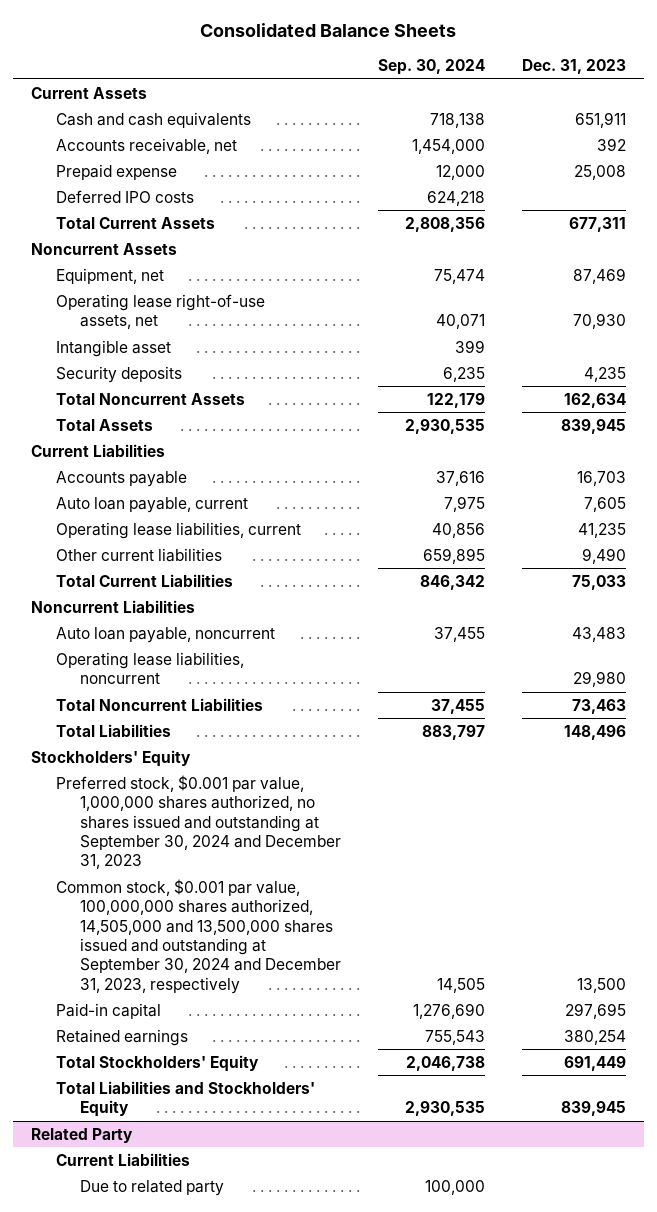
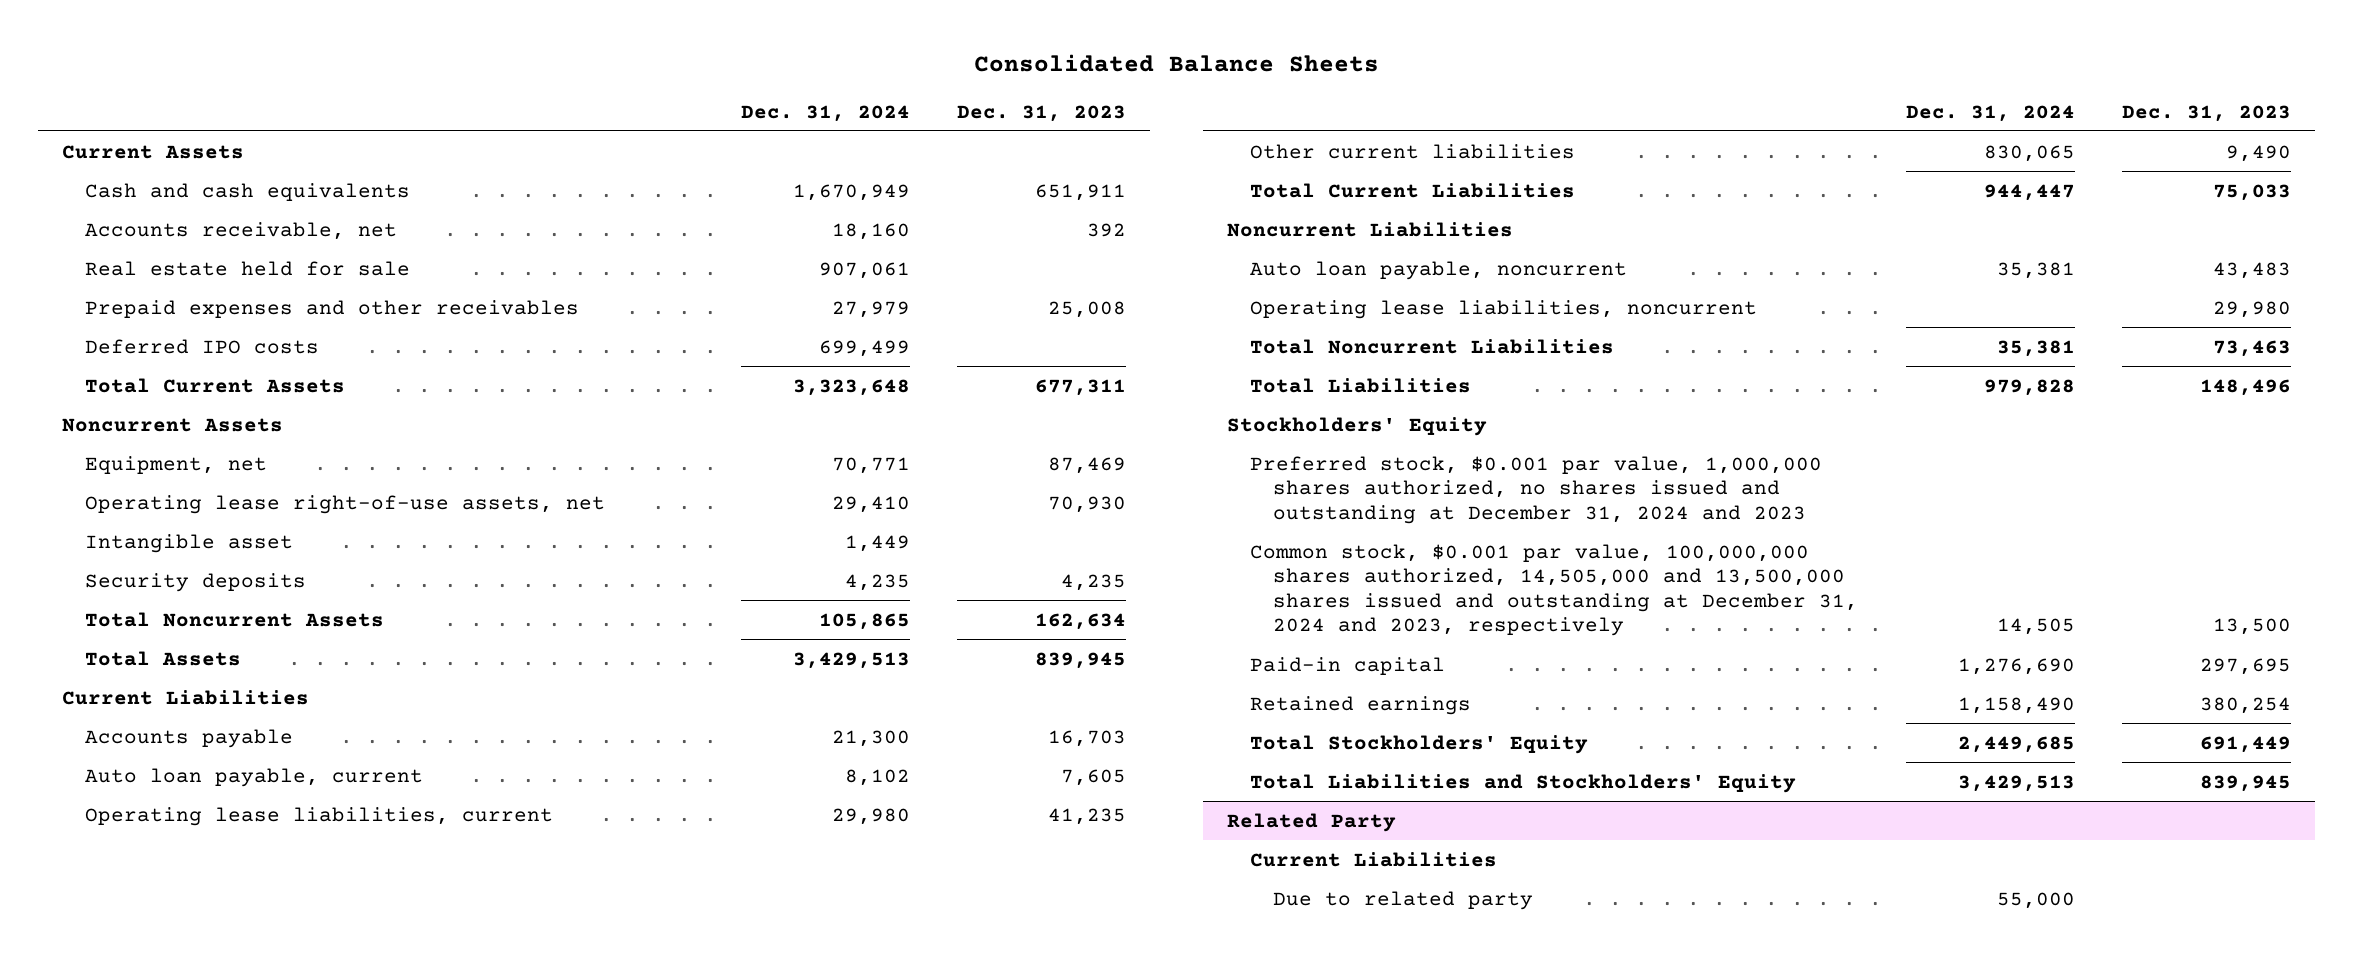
[378,59,486,76] Sep. 30, 2024 -> none
none -> [740,104,910,122] Dec. 31, 2024
none -> [85,260,411,276] Real estate held for sale
[55,163,177,180] Prepaid expense -> [85,299,580,318] Prepaid expenses and other receivables
[55,774,342,870] Preferred stock, $0.001 par value, 1,000,000 shares authorized, no shares issued and outstanding at September 30, 2024 and December 31, 2023 -> [1249,455,1822,524] Preferred stock, $0.001 par value, 1,000,000 shares authorized, no shares issued and outstanding at December 31, 2024 and 2023
[55,878,342,994] Common stock, $0.001 par value, 100,000,000 shares authorized, 14,505,000 and 13,500,000 shares issued and outstanding at September 30, 2024 and December 31, 2023, respectively -> [1249,543,1859,637] Common stock, $0.001 par value, 100,000,000 shares authorized, 14,505,000 and 13,500,000 shares issued and outstanding at December 31, 2024 and 2023, respectively

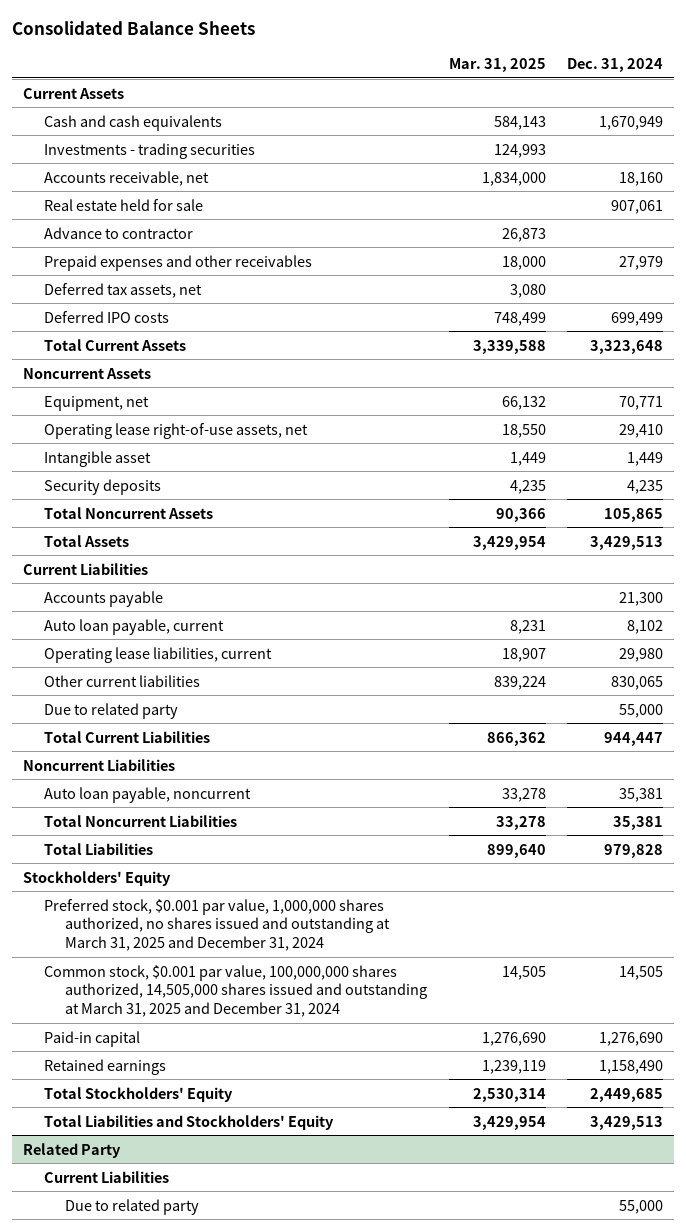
[957,104,1127,122] Dec. 31, 2023 -> none
none -> [448,57,546,72] Mar. 31, 2025
none -> [44,142,256,159] Investments - trading securities
none -> [44,226,194,239] Advance to contractor
none -> [44,282,203,298] Deferred tax assets, net
none -> [44,702,179,719] Due to related party
[1249,299,1757,319] Operating lease liabilities, noncurrent -> none
[1249,455,1822,524] Preferred stock, $0.001 par value, 1,000,000 shares authorized, no shares issued and outstanding at December 31, 2024 and 2023 -> [44,898,391,951] Preferred stock, $0.001 par value, 1,000,000 shares authorized, no shares issued and outstanding at March 31, 2025 and December 31, 2024
[1249,543,1859,637] Common stock, $0.001 par value, 100,000,000 shares authorized, 14,505,000 and 13,500,000 shares issued and outstanding at December 31, 2024 and 2023, respectively -> [44,964,428,1017] Common stock, $0.001 par value, 100,000,000 shares authorized, 14,505,000 shares issued and outstanding at March 31, 2025 and December 31, 2024

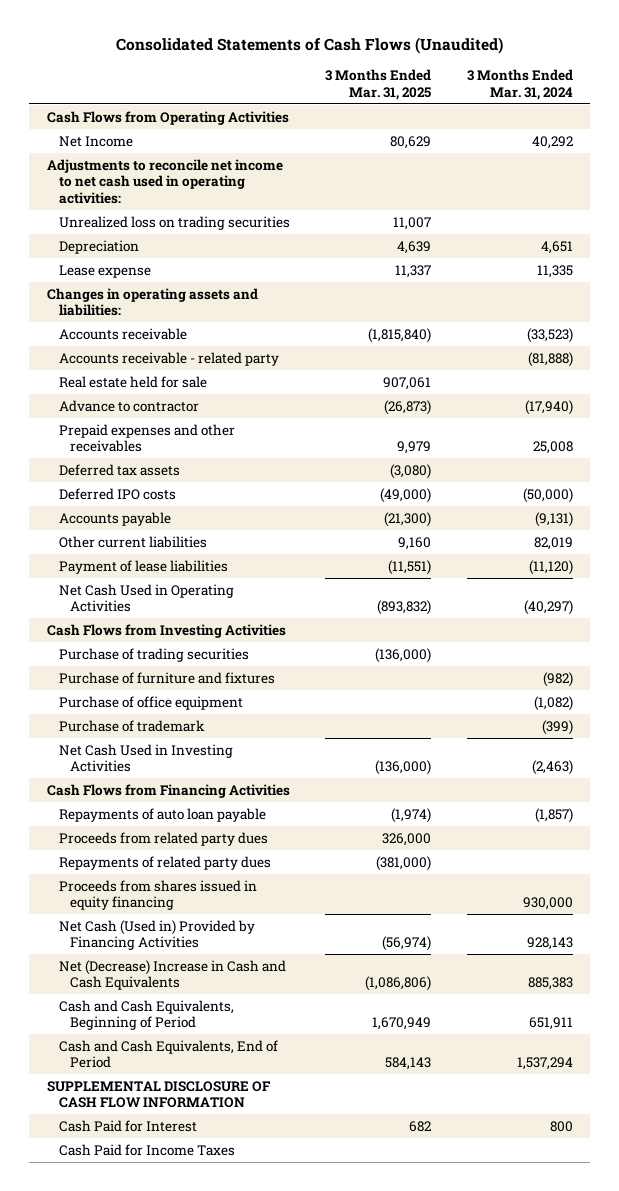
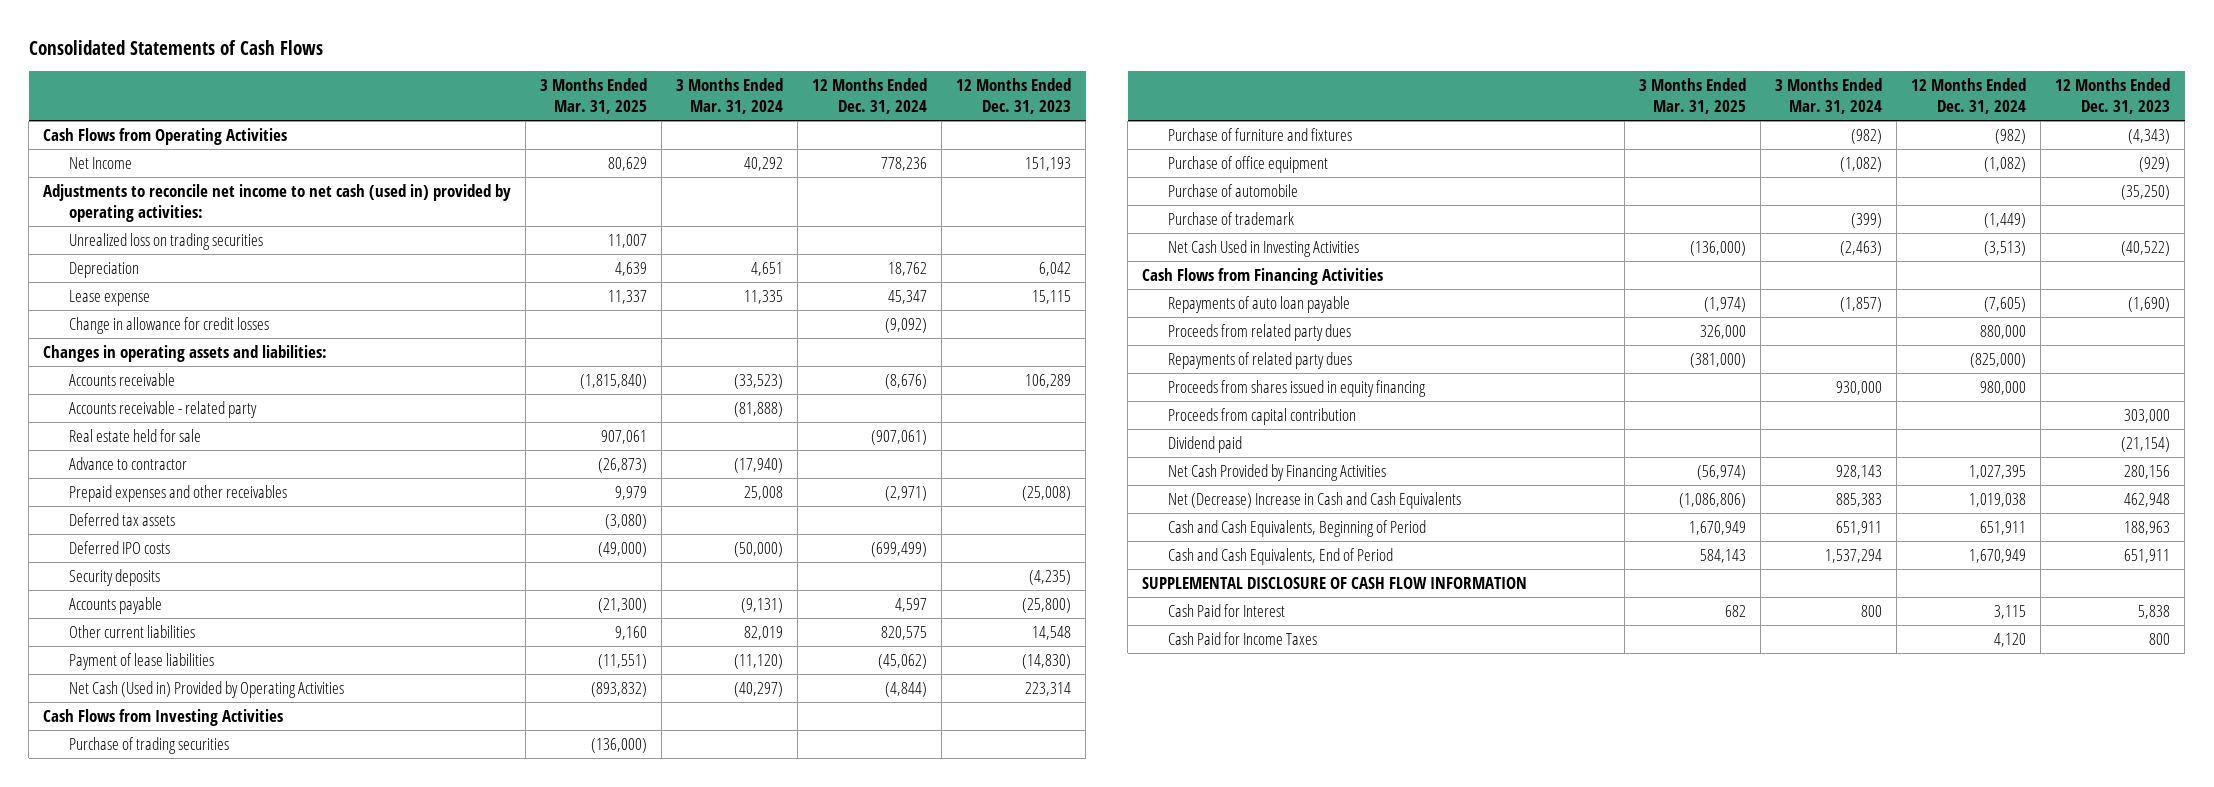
[115,36,503,54] Consolidated Statements of Cash Flows (Unaudited) -> [28,39,323,55] Consolidated Statements of Cash Flows
none -> [812,78,928,115] 12 Months Ended Dec. 31, 2024
none -> [956,78,1072,115] 12 Months Ended Dec. 31, 2023
[46,158,283,204] Adjustments to reconcile net income to net cash used in operating activities: -> [43,183,512,222] Adjustments to reconcile net income to net cash (used in) provided by operating activities:
none -> [68,316,269,334] Change in allowance for credit losses
none -> [68,568,160,586] Security deposits
[58,583,234,613] Net Cash Used in Operating Activities -> [68,680,344,698] Net Cash (Used in) Provided by Operating Activities
none -> [1167,183,1298,197] Purchase of automobile
none -> [1167,407,1356,425] Proceeds from capital contribution
none -> [1167,435,1242,453] Dividend paid
[58,919,255,951] Net Cash (Used in) Provided by Financing Activities -> [1167,463,1386,481] Net Cash Provided by Financing Activities

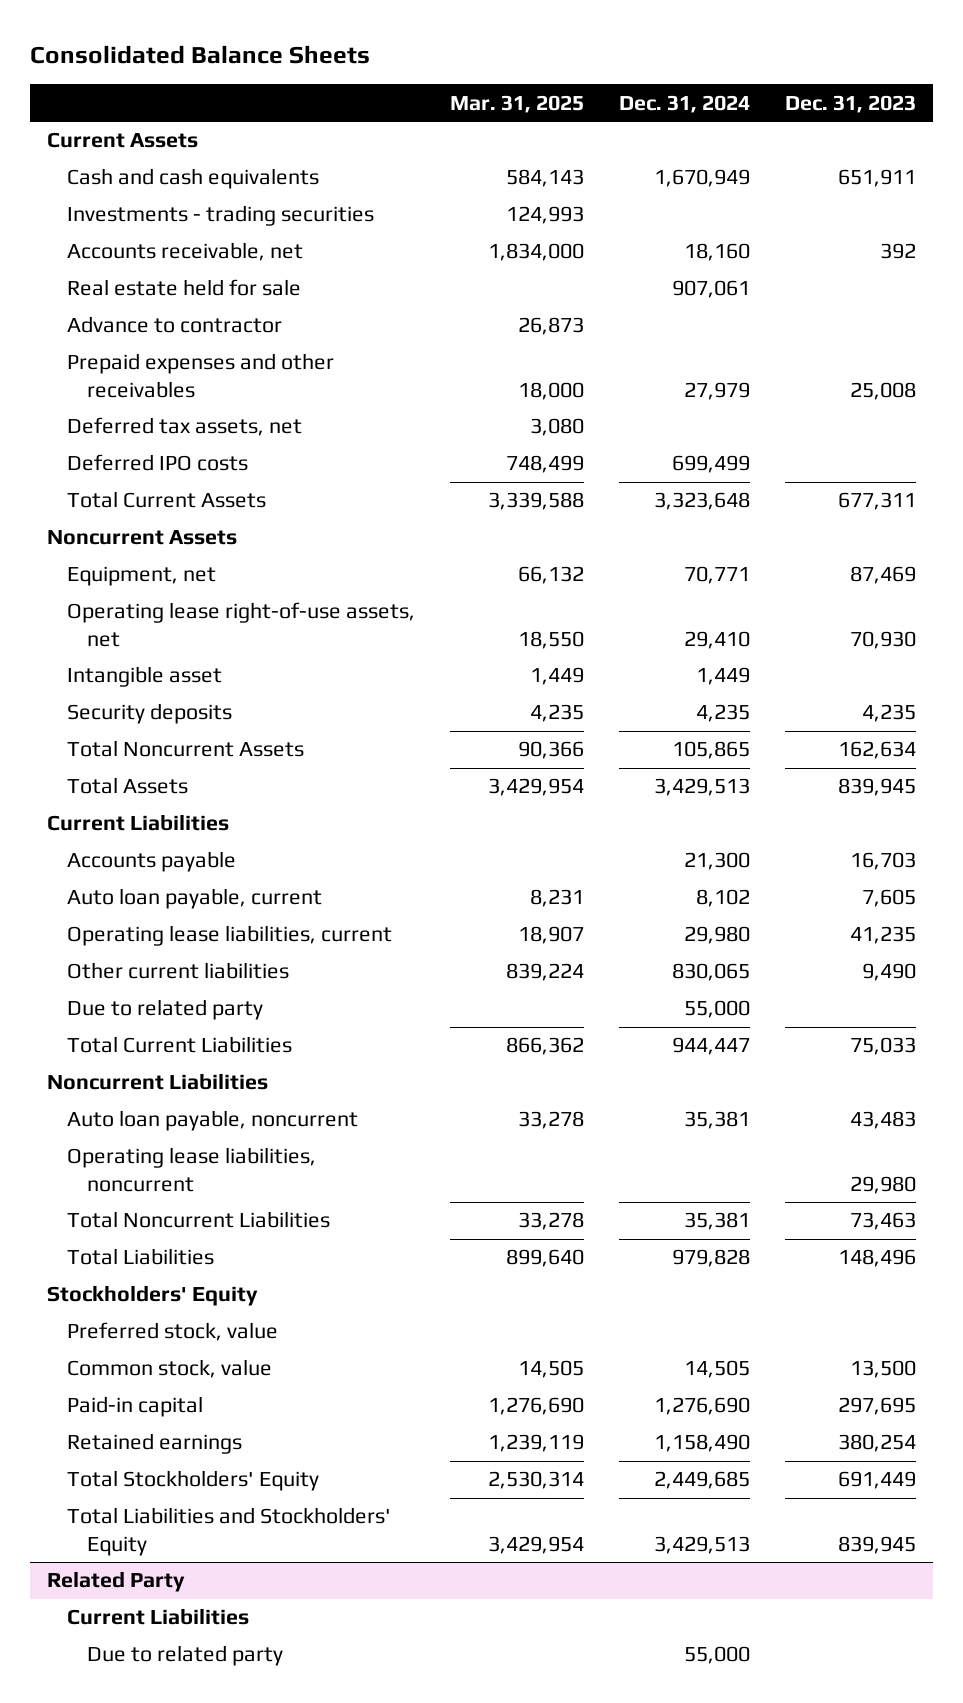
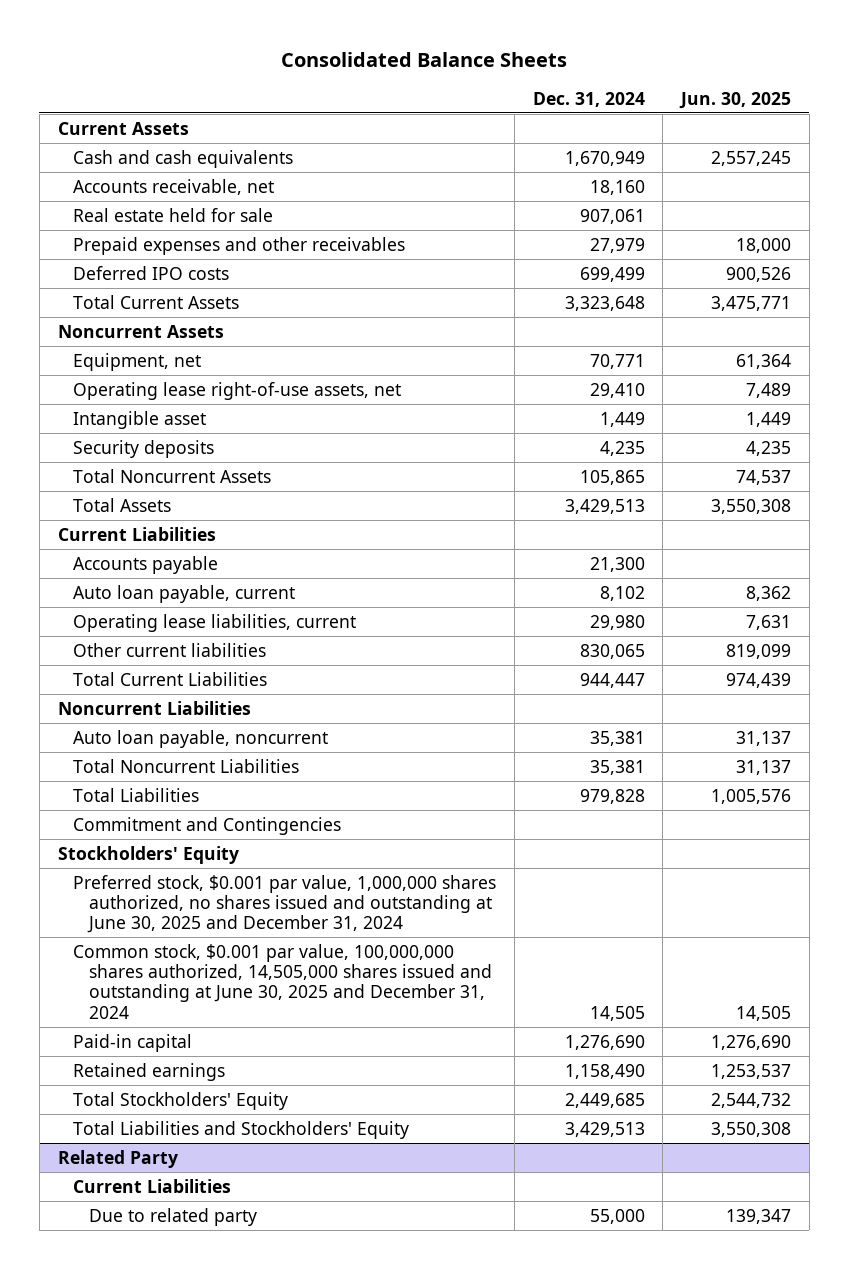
[450,94,585,113] Mar. 31, 2025 -> none
[784,94,916,113] Dec. 31, 2023 -> none
none -> [679,91,792,109] Jun. 30, 2025
[67,205,375,227] Investments - trading securities -> none
[67,316,283,334] Advance to contractor -> none
[67,417,303,437] Deferred tax assets, net -> none
[67,999,264,1021] Due to related party -> none
[67,1147,317,1192] Operating lease liabilities, noncurrent -> none
none -> [73,816,342,835] Commitment and Contingencies
[67,1322,279,1342] Preferred stock, value -> [73,874,497,934] Preferred stock, $0.001 par value, 1,000,000 shares authorized, no shares issued and outstanding at June 30, 2025 and December 31, 2024
[67,1359,273,1379] Common stock, value -> [73,943,492,1019] Common stock, $0.001 par value, 100,000,000 shares authorized, 14,505,000 shares issued and outstanding at June 30, 2025 and December 31, 2024

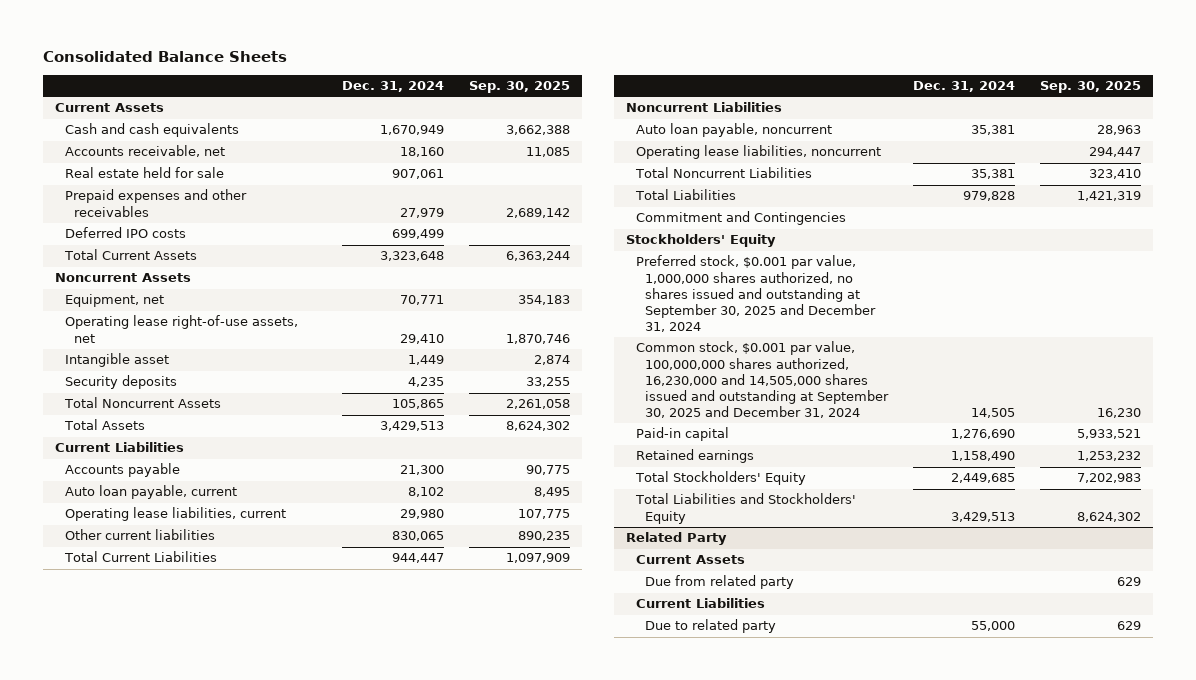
[679,91,792,109] Jun. 30, 2025 -> none
none -> [468,81,570,94] Sep. 30, 2025
none -> [635,145,881,160] Operating lease liabilities, noncurrent
[73,874,497,934] Preferred stock, $0.001 par value, 1,000,000 shares authorized, no shares issued and outstanding at June 30, 2025 and December 31, 2024 -> [635,255,877,333] Preferred stock, $0.001 par value, 1,000,000 shares authorized, no shares issued and outstanding at September 30, 2025 and December 31, 2024
[73,943,492,1019] Common stock, $0.001 par value, 100,000,000 shares authorized, 14,505,000 shares issued and outstanding at June 30, 2025 and December 31, 2024 -> [635,341,890,419] Common stock, $0.001 par value, 100,000,000 shares authorized, 16,230,000 and 14,505,000 shares issued and outstanding at September 30, 2025 and December 31, 2024
none -> [635,555,745,565] Current Assets
none -> [645,575,795,590] Due from related party

